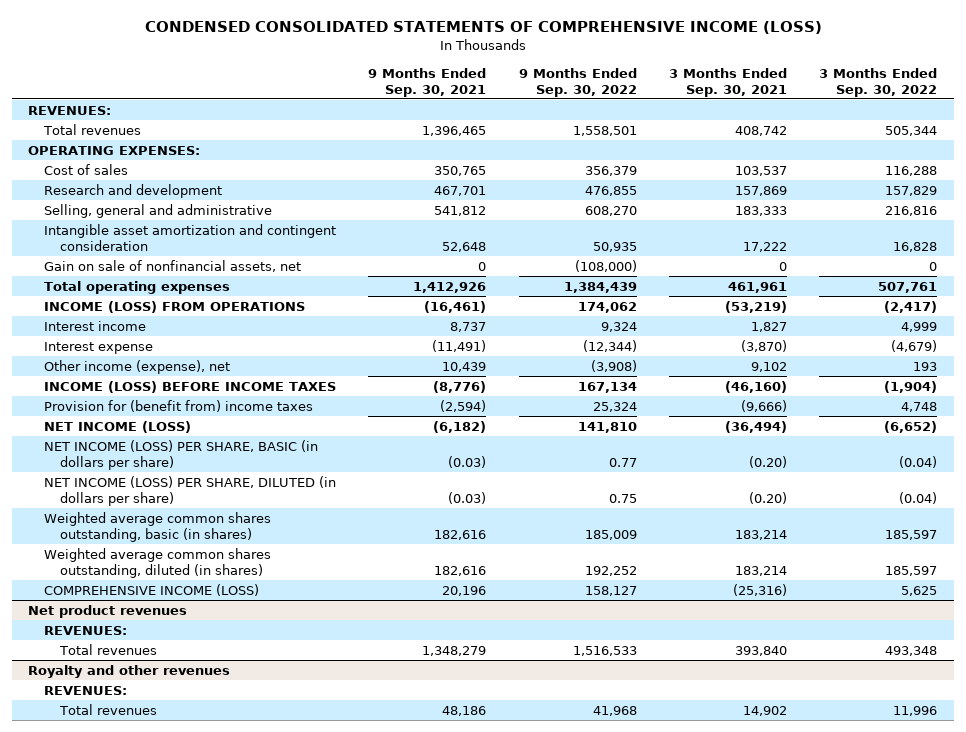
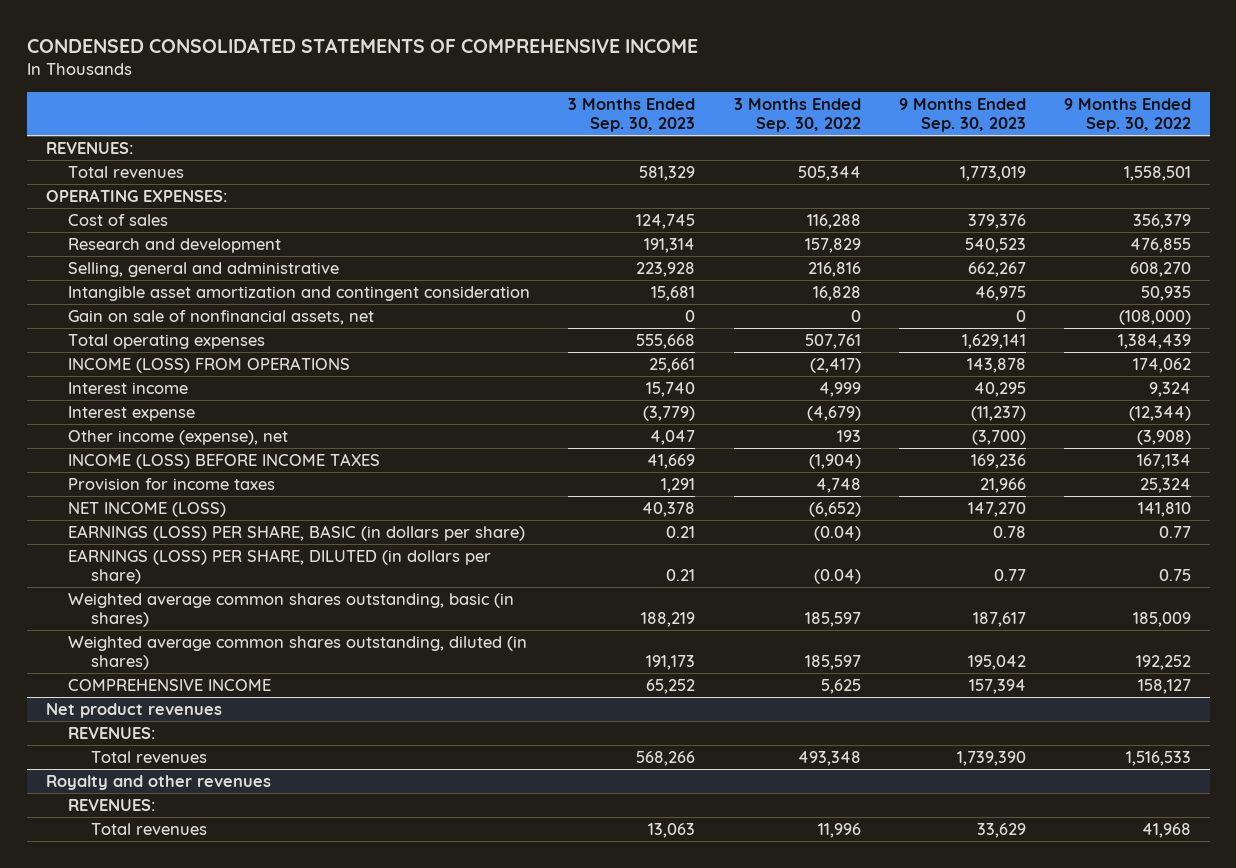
[144,21,822,35] CONDENSED CONSOLIDATED STATEMENTS OF COMPREHENSIVE INCOME (LOSS) -> [26,37,698,53] CONDENSED CONSOLIDATED STATEMENTS OF COMPREHENSIVE INCOME
[368,67,487,97] 9 Months Ended Sep. 30, 2021 -> none
[669,67,788,97] 3 Months Ended Sep. 30, 2021 -> none
none -> [568,97,696,133] 3 Months Ended Sep. 30, 2023
none -> [898,97,1026,133] 9 Months Ended Sep. 30, 2023
[43,399,313,412] Provision for (benefit from) income taxes -> [68,477,276,490] Provision for income taxes
[43,439,318,470] NET INCOME (LOSS) PER SHARE, BASIC (in dollars per share) -> [68,524,526,541] EARNINGS (LOSS) PER SHARE, BASIC (in dollars per share)
[43,475,336,506] NET INCOME (LOSS) PER SHARE, DILUTED (in dollars per share) -> [68,548,492,585] EARNINGS (LOSS) PER SHARE, DILUTED (in dollars per share)
[43,583,259,596] COMPREHENSIVE INCOME (LOSS) -> [68,678,272,691] COMPREHENSIVE INCOME

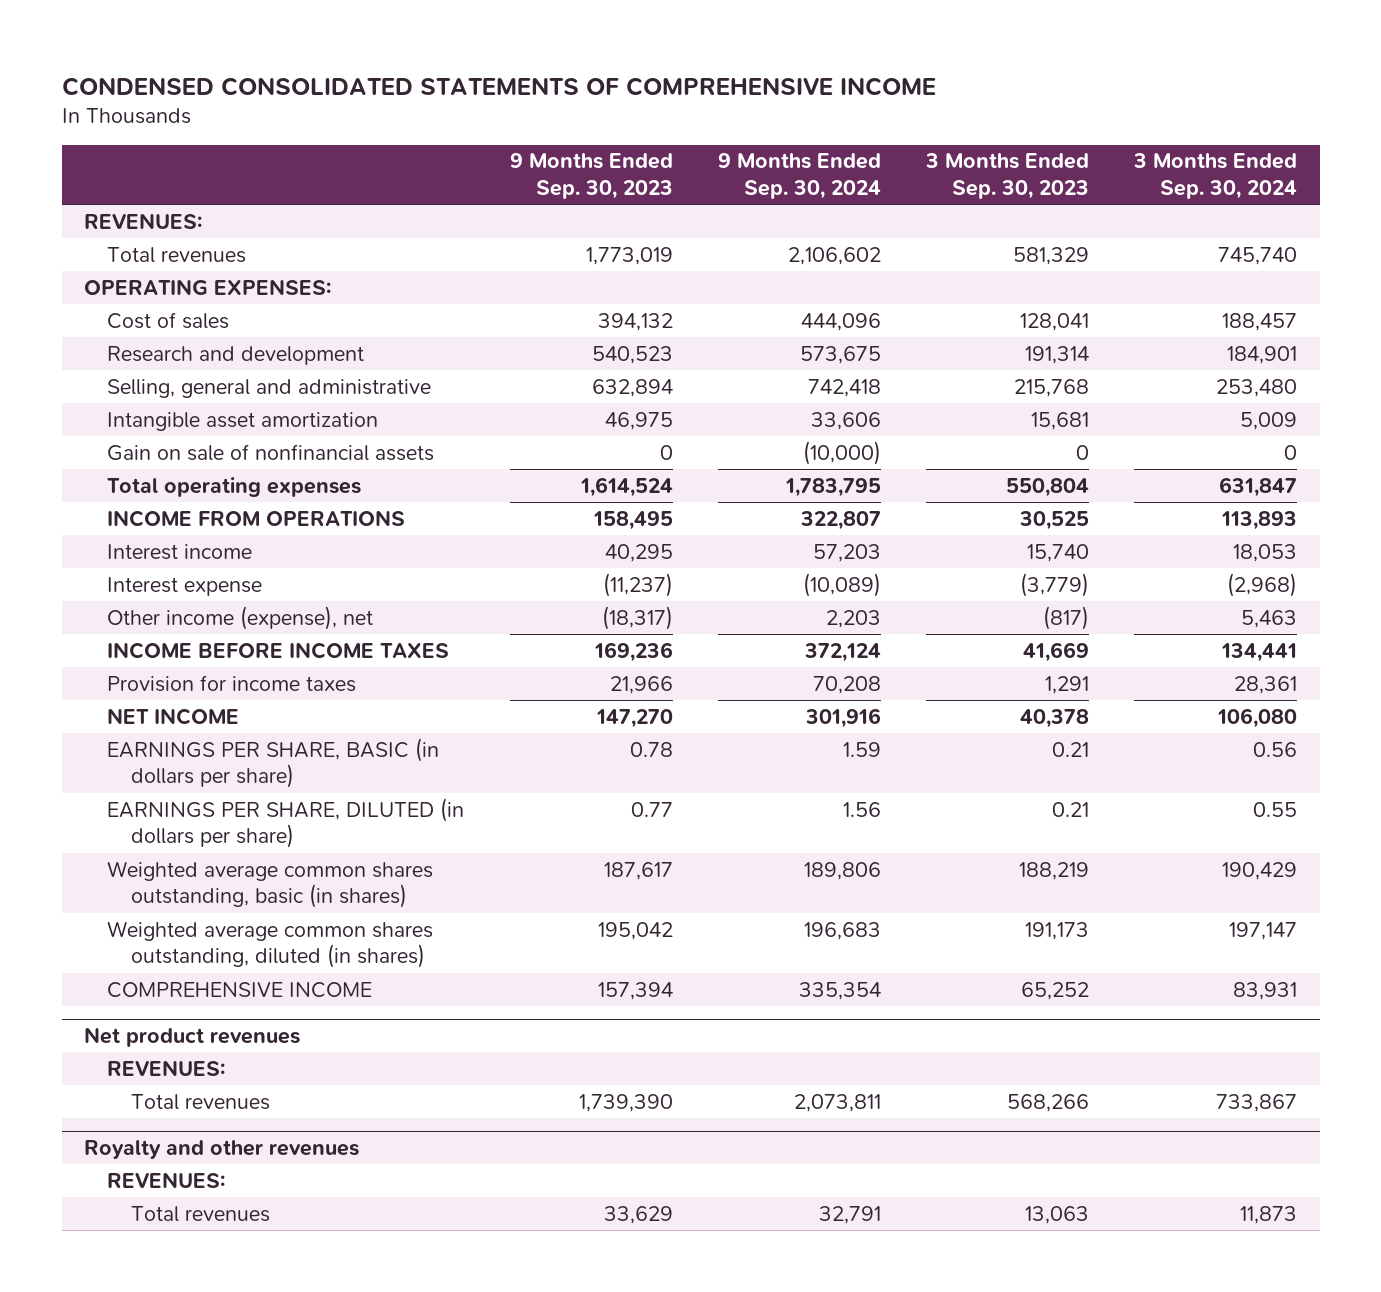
[733,97,861,133] 3 Months Ended Sep. 30, 2022 -> none
[1063,97,1191,133] 9 Months Ended Sep. 30, 2022 -> none
none -> [717,153,881,200] 9 Months Ended Sep. 30, 2024
none -> [1133,153,1298,200] 3 Months Ended Sep. 30, 2024
[636,213,696,229] 124,745 -> [1019,312,1089,331] 128,041
[967,213,1026,229] 379,376 -> [597,312,673,331] 394,132
[636,261,696,277] 223,928 -> [1013,378,1089,397] 215,768
[967,261,1026,277] 662,267 -> [591,378,673,397] 632,894
[68,285,531,301] Intangible asset amortization and contingent consideration -> [107,411,379,431] Intangible asset amortization
[68,309,375,325] Gain on sale of nonfinancial assets, net -> [107,443,435,461] Gain on sale of nonfinancial assets
[636,333,696,349] 555,668 -> [1005,477,1089,497] 550,804
[961,333,1026,349] 1,629,141 -> [579,476,673,497] 1,614,524
[68,356,351,373] INCOME (LOSS) FROM OPERATIONS -> [107,509,406,527] INCOME FROM OPERATIONS
[649,357,696,373] 25,661 -> [1018,510,1089,530] 30,525
[966,357,1026,373] 143,878 -> [592,510,673,530] 158,495
[650,429,696,445] 4,047 -> [1042,605,1089,630] (817)
[971,429,1026,445] (3,700) -> [601,605,673,630] (18,317)
[68,452,381,469] INCOME (LOSS) BEFORE INCOME TAXES -> [107,641,450,659] INCOME BEFORE INCOME TAXES
[68,501,227,517] NET INCOME (LOSS) -> [107,707,240,725] NET INCOME
[68,524,526,541] EARNINGS (LOSS) PER SHARE, BASIC (in dollars per share) -> [107,737,440,789] EARNINGS PER SHARE, BASIC (in dollars per share)
[68,548,492,585] EARNINGS (LOSS) PER SHARE, DILUTED (in dollars per share) -> [107,797,465,849] EARNINGS PER SHARE, DILUTED (in dollars per share)

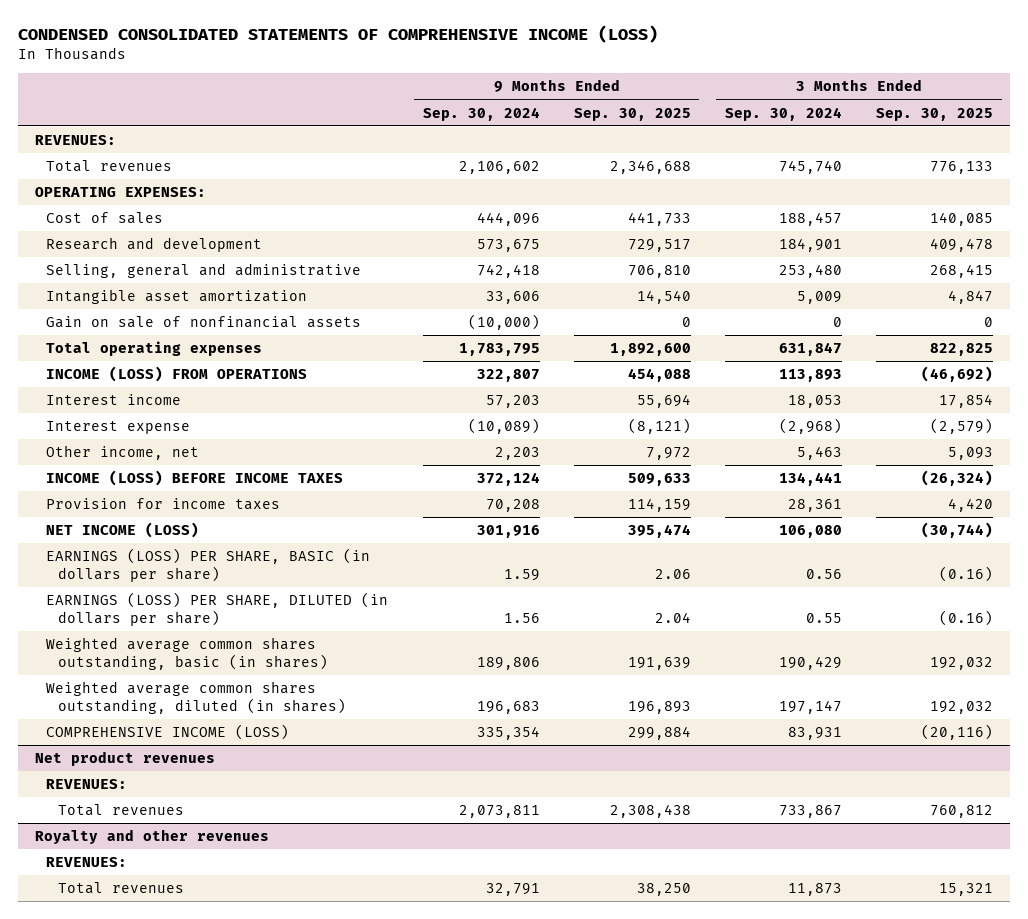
[61,76,936,96] CONDENSED CONSOLIDATED STATEMENTS OF COMPREHENSIVE INCOME -> [18,25,659,44] CONDENSED CONSOLIDATED STATEMENTS OF COMPREHENSIVE INCOME (LOSS)
[509,153,673,200] 9 Months Ended Sep. 30, 2023 -> none
[924,153,1089,200] 3 Months Ended Sep. 30, 2023 -> none
none -> [573,107,691,121] Sep. 30, 2025
none -> [876,107,994,121] Sep. 30, 2025
[107,509,406,527] INCOME FROM OPERATIONS -> [46,366,308,383] INCOME (LOSS) FROM OPERATIONS
[107,605,374,630] Other income (expense), net -> [46,445,200,461] Other income, net
[107,641,450,659] INCOME BEFORE INCOME TAXES -> [46,470,344,487] INCOME (LOSS) BEFORE INCOME TAXES
[107,707,240,725] NET INCOME -> [46,522,200,539] NET INCOME (LOSS)
[107,737,440,789] EARNINGS PER SHARE, BASIC (in dollars per share) -> [46,548,371,582] EARNINGS (LOSS) PER SHARE, BASIC (in dollars per share)
[107,797,465,849] EARNINGS PER SHARE, DILUTED (in dollars per share) -> [46,592,389,626] EARNINGS (LOSS) PER SHARE, DILUTED (in dollars per share)
[107,981,373,998] COMPREHENSIVE INCOME -> [46,724,290,741] COMPREHENSIVE INCOME (LOSS)

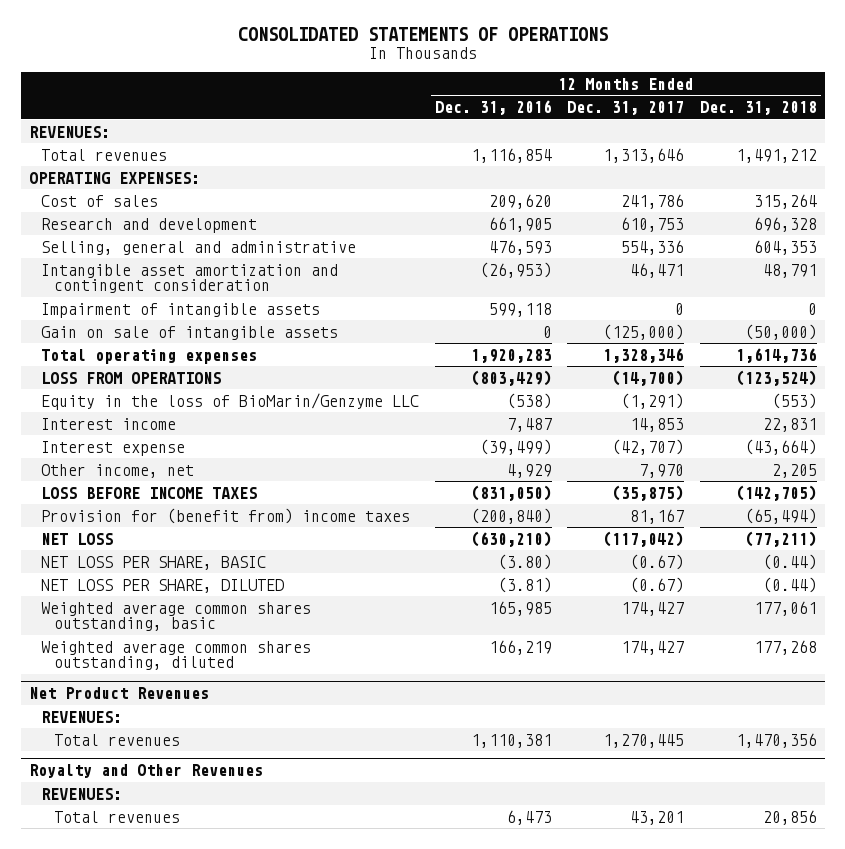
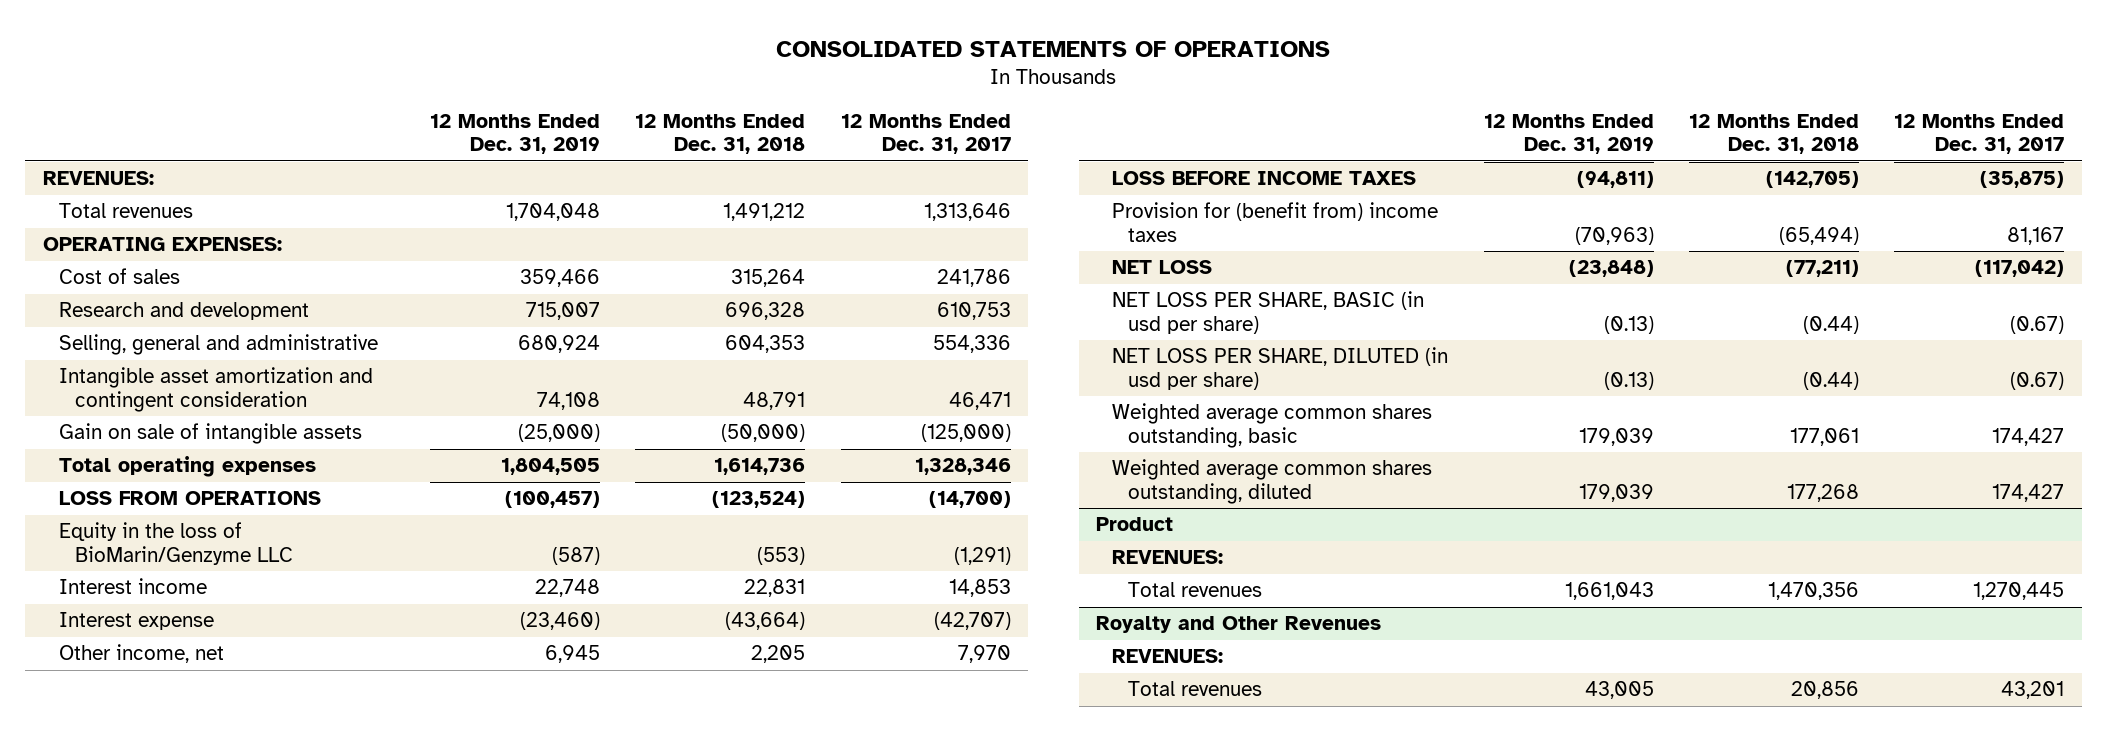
[434,100,552,116] Dec. 31, 2016 -> none
none -> [430,113,601,155] 12 Months Ended Dec. 31, 2019
[41,302,321,318] Impairment of intangible assets -> none
[41,555,267,570] NET LOSS PER SHARE, BASIC -> [1112,291,1425,334] NET LOSS PER SHARE, BASIC (in usd per share)
[41,578,285,593] NET LOSS PER SHARE, DILUTED -> [1112,347,1449,390] NET LOSS PER SHARE, DILUTED (in usd per share)
[28,687,209,700] Net Product Revenues -> [1096,517,1174,532] Product

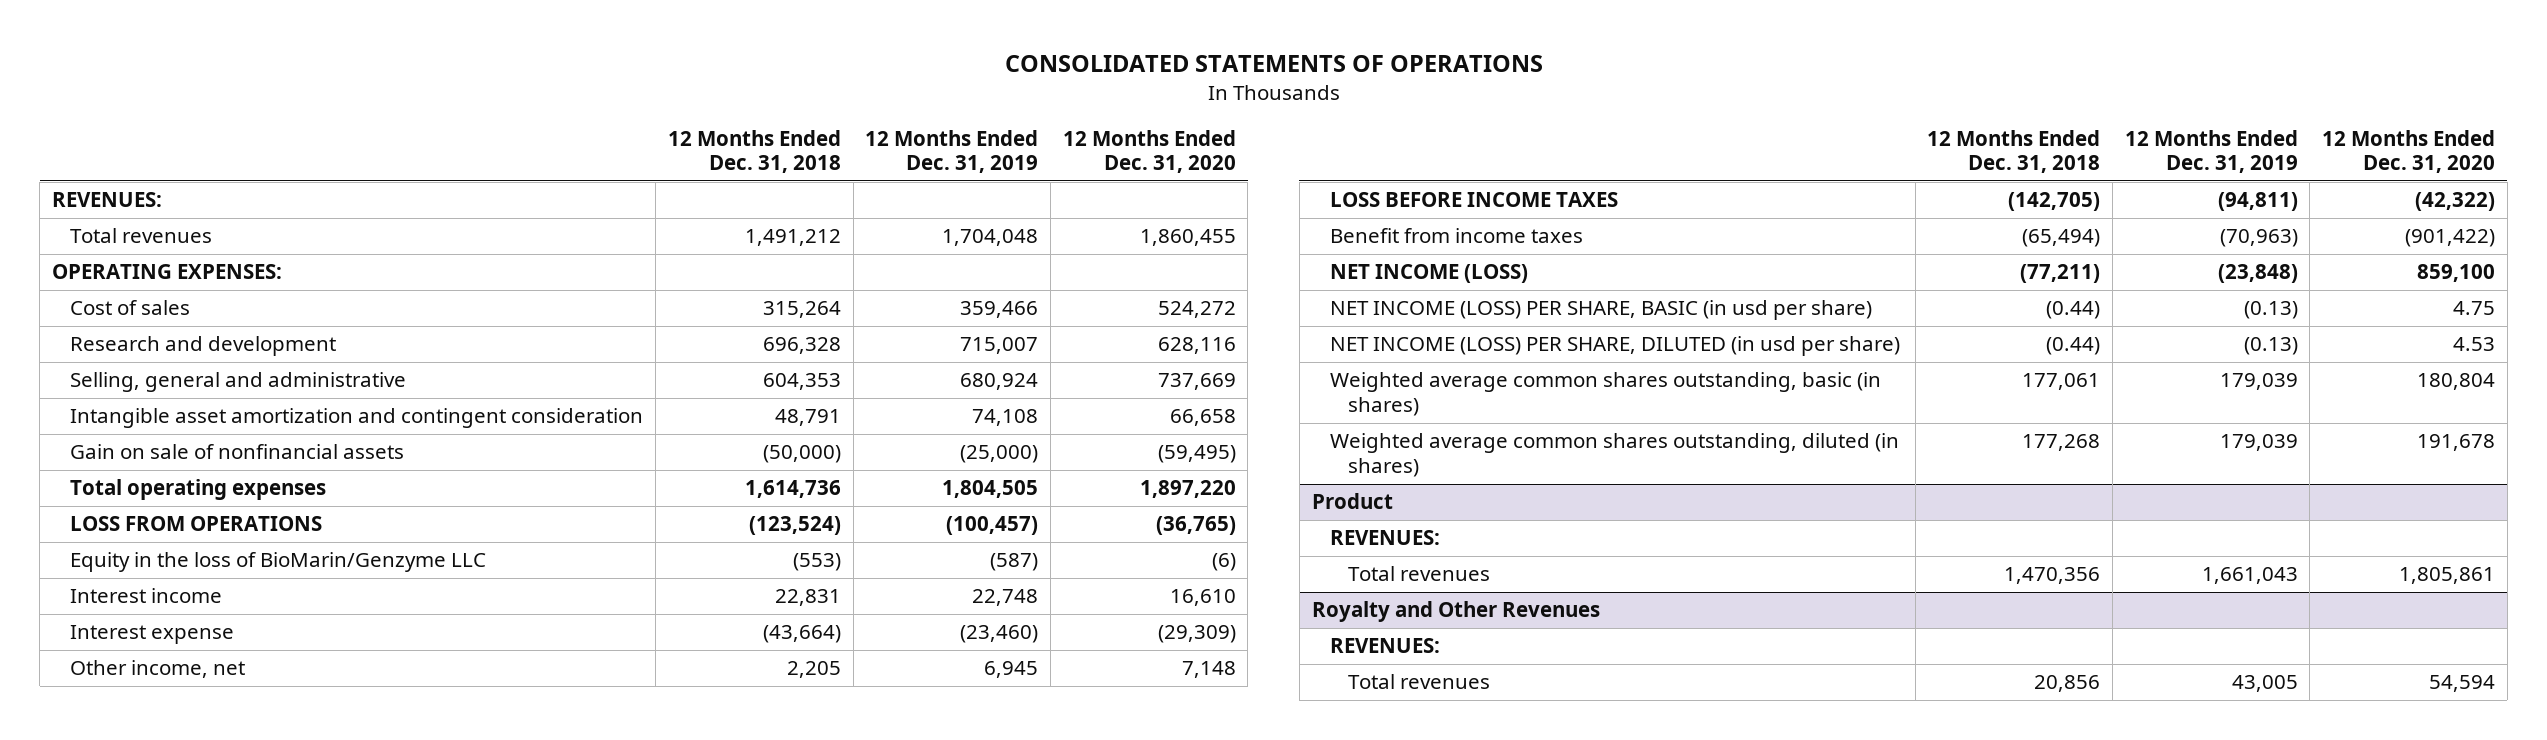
[840,113,1011,155] 12 Months Ended Dec. 31, 2017 -> none
none -> [1062,129,1236,174] 12 Months Ended Dec. 31, 2020
[58,423,362,445] Gain on sale of intangible assets -> [70,444,405,460] Gain on sale of nonfinancial assets
[1112,202,1439,242] Provision for (benefit from) income taxes -> [1329,228,1583,244] Benefit from income taxes
[1112,260,1213,275] NET LOSS -> [1329,264,1528,284] NET INCOME (LOSS)
[1112,291,1425,334] NET LOSS PER SHARE, BASIC (in usd per share) -> [1329,300,1872,321] NET INCOME (LOSS) PER SHARE, BASIC (in usd per share)
[1112,347,1449,390] NET LOSS PER SHARE, DILUTED (in usd per share) -> [1329,336,1900,357] NET INCOME (LOSS) PER SHARE, DILUTED (in usd per share)
[1112,403,1433,448] Weighted average common shares outstanding, basic -> [1329,372,1881,416] Weighted average common shares outstanding, basic (in shares)
[1112,459,1433,504] Weighted average common shares outstanding, diluted -> [1329,433,1899,477] Weighted average common shares outstanding, diluted (in shares)

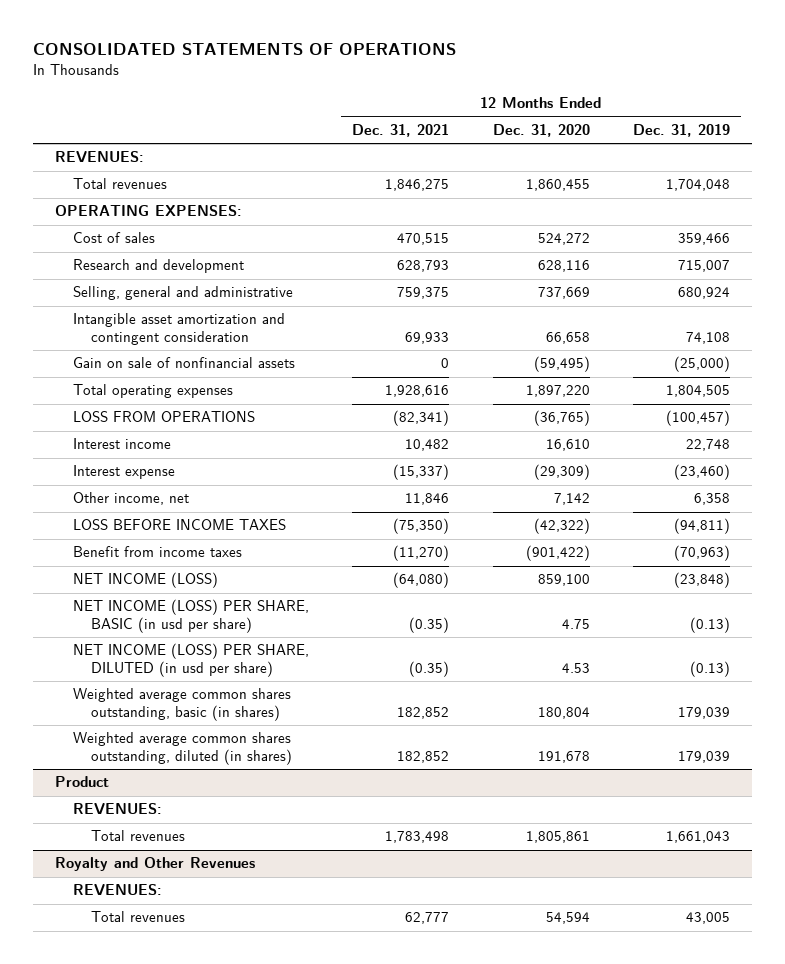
[667,129,841,174] 12 Months Ended Dec. 31, 2018 -> none
none -> [352,123,450,137] Dec. 31, 2021
[70,552,487,573] Equity in the loss of BioMarin/Genzyme LLC -> none
[984,661,1039,679] 6,945 -> [694,493,731,506] 6,358
[1181,661,1236,679] 7,148 -> [553,493,590,506] 7,142

